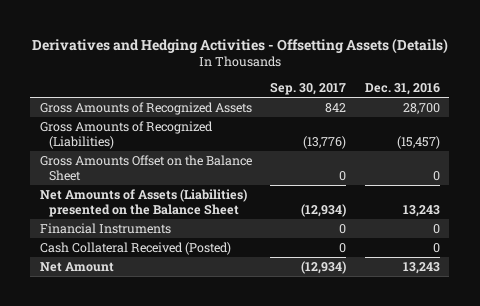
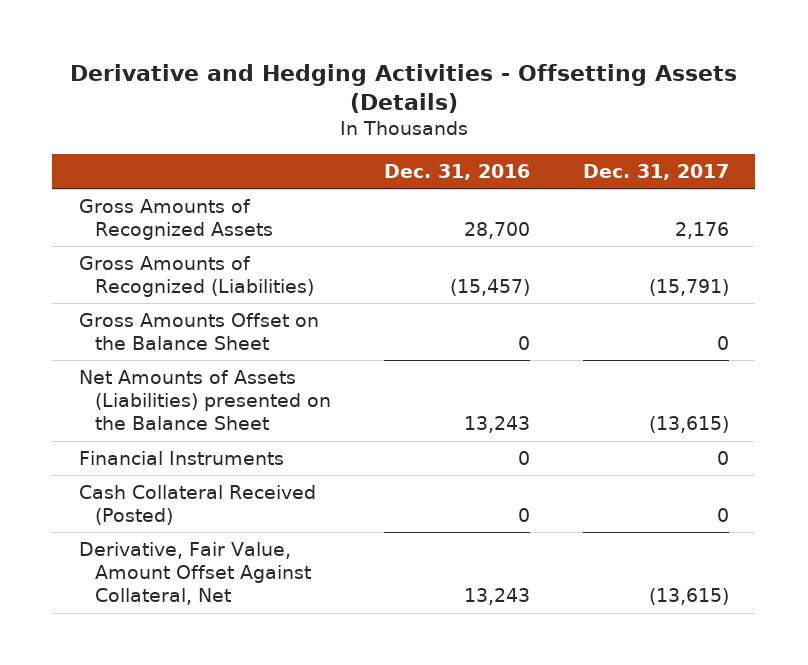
[31,37,448,54] Derivatives and Hedging Activities - Offsetting Assets (Details) -> [69,64,737,114] Derivative and Hedging Activities - Offsetting Assets (Details)
[270,82,347,96] Sep. 30, 2017 -> none
none -> [582,163,729,180] Dec. 31, 2017
[39,261,114,272] Net Amount -> [78,541,312,606] Derivative, Fair Value, Amount Offset Against Collateral, Net

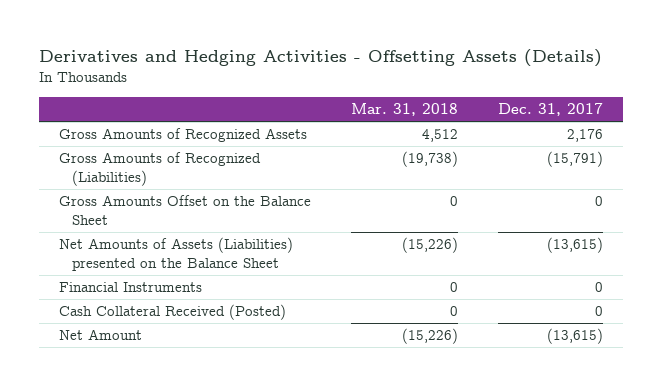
[69,64,737,114] Derivative and Hedging Activities - Offsetting Assets (Details) -> [39,49,603,68] Derivatives and Hedging Activities - Offsetting Assets (Details)
[383,163,530,180] Dec. 31, 2016 -> none
none -> [351,102,459,116] Mar. 31, 2018
[78,541,312,606] Derivative, Fair Value, Amount Offset Against Collateral, Net -> [59,329,143,341] Net Amount

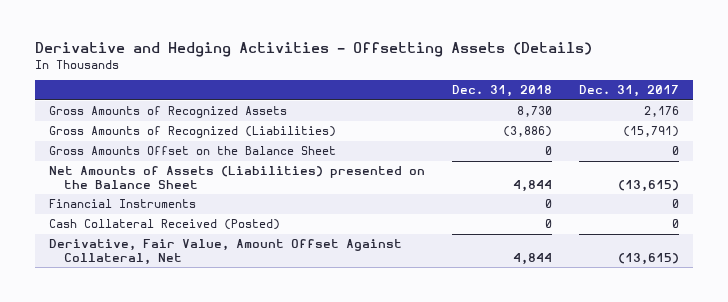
[39,49,603,68] Derivatives and Hedging Activities - Offsetting Assets (Details) -> [35,41,593,57] Derivative and Hedging Activities - Offsetting Assets (Details)
[351,102,459,116] Mar. 31, 2018 -> none
none -> [451,85,552,98] Dec. 31, 2018
[59,329,143,341] Net Amount -> [48,239,402,265] Derivative, Fair Value, Amount Offset Against Collateral, Net

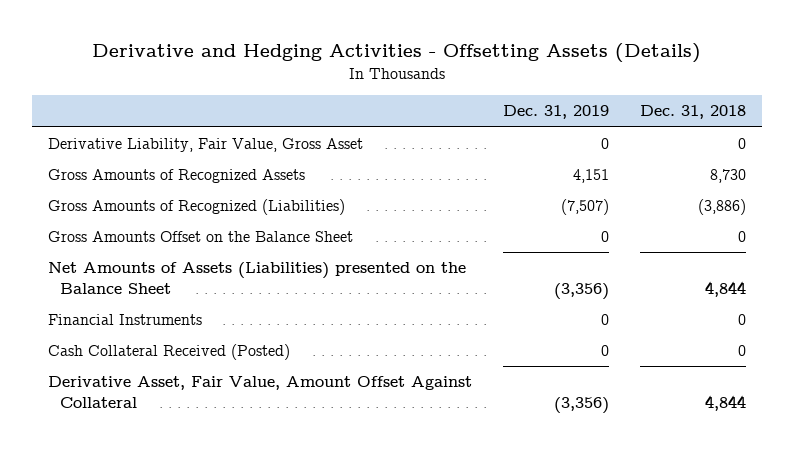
[578,85,679,98] Dec. 31, 2017 -> none
none -> [502,105,609,120] Dec. 31, 2019
none -> [47,138,363,153] Derivative Liability, Fair Value, Gross Asset
[48,239,402,265] Derivative, Fair Value, Amount Offset Against Collateral, Net -> [47,376,472,408] Derivative Asset, Fair Value, Amount Offset Against Collateral

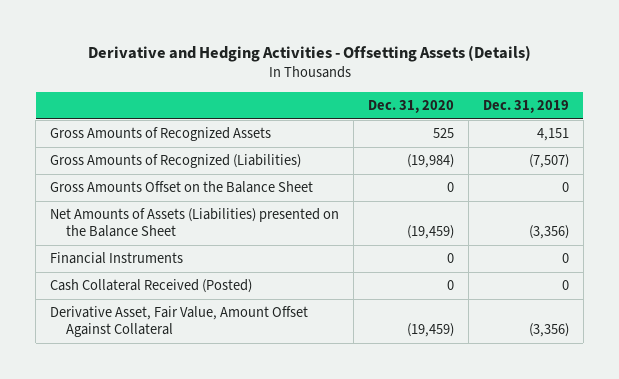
[640,105,747,120] Dec. 31, 2018 -> none
none -> [368,100,455,114] Dec. 31, 2020
[47,138,363,153] Derivative Liability, Fair Value, Gross Asset -> none

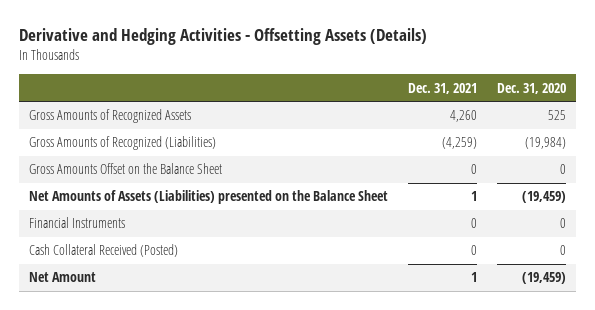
[483,100,570,114] Dec. 31, 2019 -> none
none -> [408,82,478,94] Dec. 31, 2021
[50,306,309,338] Derivative Asset, Fair Value, Amount Offset Against Collateral -> [29,272,97,283] Net Amount

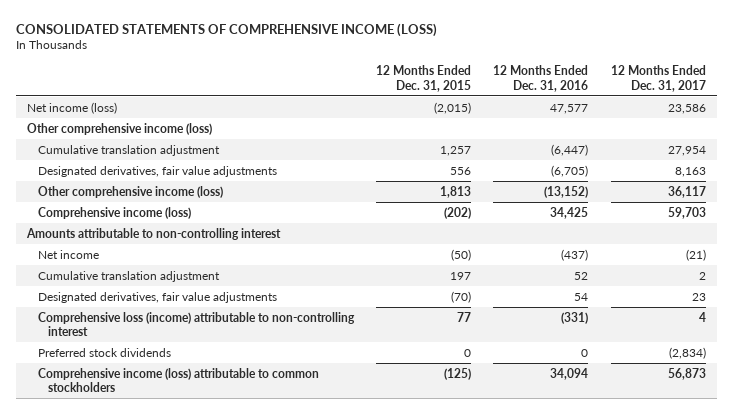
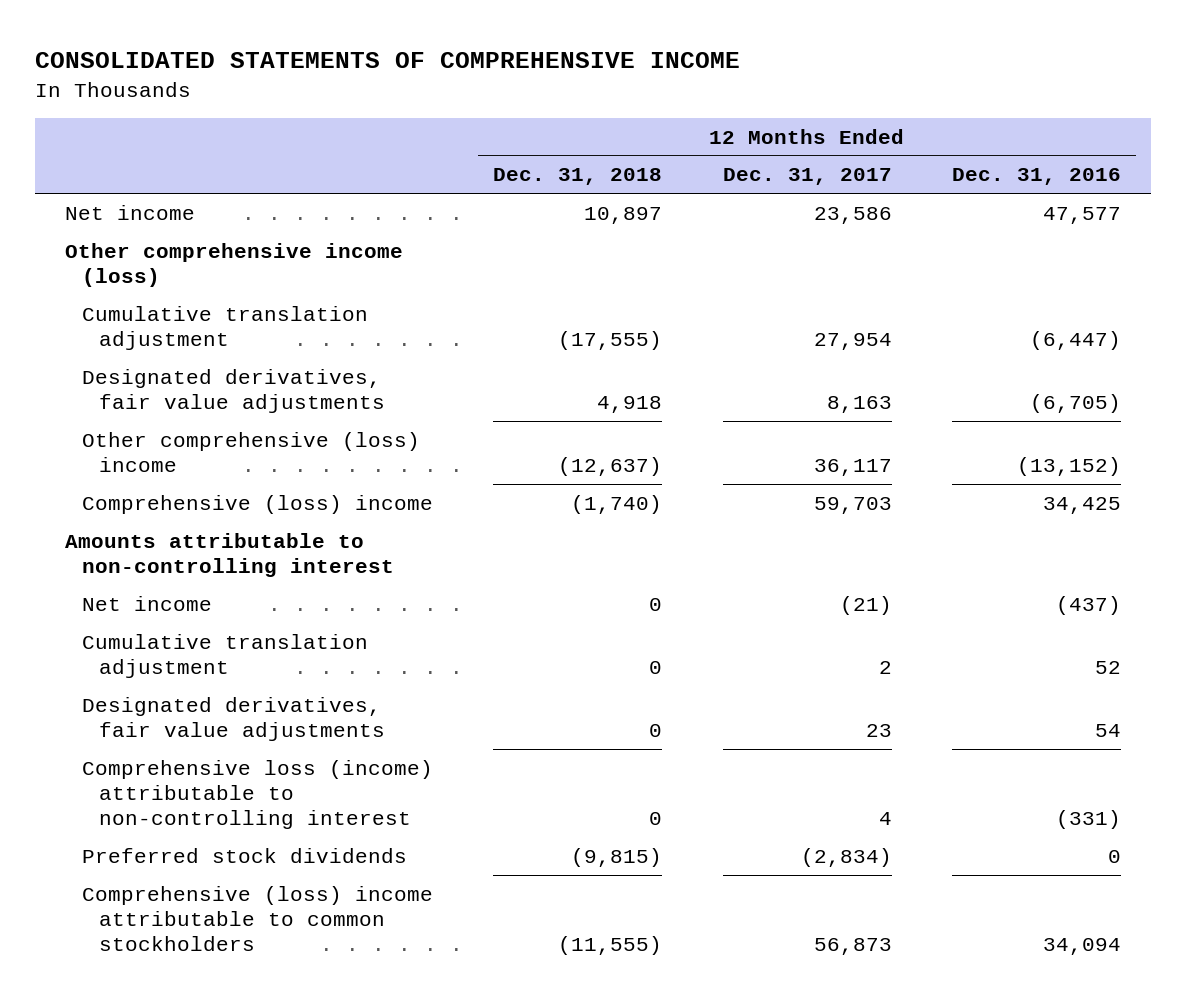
[16,22,438,37] CONSOLIDATED STATEMENTS OF COMPREHENSIVE INCOME (LOSS) -> [35,52,741,69] CONSOLIDATED STATEMENTS OF COMPREHENSIVE INCOME
[376,65,472,92] 12 Months Ended Dec. 31, 2015 -> none
none -> [493,168,663,186] Dec. 31, 2018
[27,101,118,114] Net income (loss) -> [65,204,196,220] Net income
[37,185,223,198] Other comprehensive income (loss) -> [82,431,421,473] Other comprehensive (loss) income
[37,206,191,219] Comprehensive income (loss) -> [82,494,434,514] Comprehensive (loss) income
[37,367,319,392] Comprehensive income (loss) attributable to common stockholders -> [82,885,434,952] Comprehensive (loss) income attributable to common stockholders

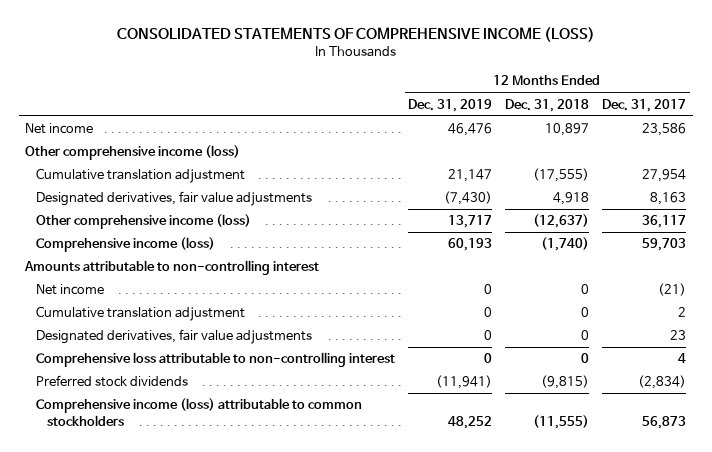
[35,52,741,69] CONSOLIDATED STATEMENTS OF COMPREHENSIVE INCOME -> [116,26,595,42] CONSOLIDATED STATEMENTS OF COMPREHENSIVE INCOME (LOSS)
[951,168,1121,186] Dec. 31, 2016 -> none
none -> [408,98,493,112] Dec. 31, 2019
[82,431,421,473] Other comprehensive (loss) income -> [36,214,252,230] Other comprehensive income (loss)
[82,494,434,514] Comprehensive (loss) income -> [36,237,216,253] Comprehensive income (loss)
[82,759,434,830] Comprehensive loss (income) attributable to non-controlling interest -> [36,352,396,368] Comprehensive loss attributable to non-controlling interest
[82,885,434,952] Comprehensive (loss) income attributable to common stockholders -> [36,398,363,426] Comprehensive income (loss) attributable to common stockholders

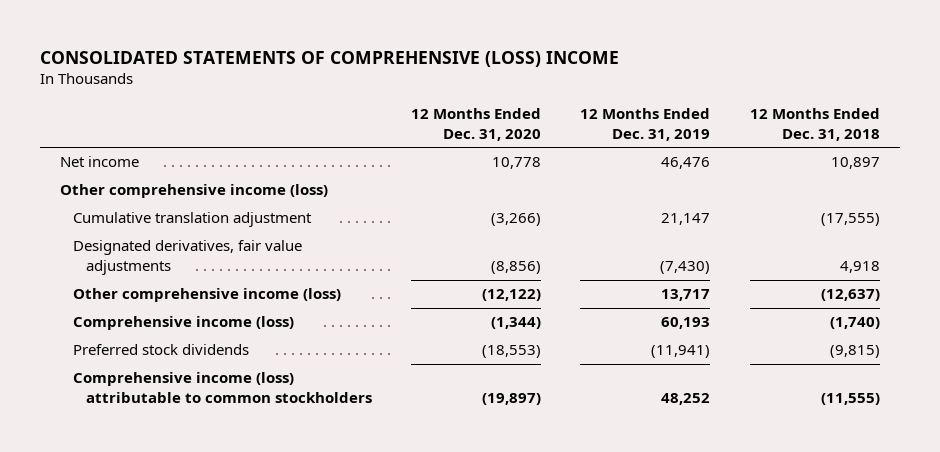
[116,26,595,42] CONSOLIDATED STATEMENTS OF COMPREHENSIVE INCOME (LOSS) -> [40,51,620,68] CONSOLIDATED STATEMENTS OF COMPREHENSIVE (LOSS) INCOME
[602,98,687,112] Dec. 31, 2017 -> none
none -> [411,108,542,141] 12 Months Ended Dec. 31, 2020
[24,260,320,276] Amounts attributable to non-controlling interest -> none
[36,284,105,296] Net income -> none
[36,306,246,322] Cumulative translation adjustment -> none
[36,329,313,345] Designated derivatives, fair value adjustments -> none
[36,352,396,368] Comprehensive loss attributable to non-controlling interest -> none

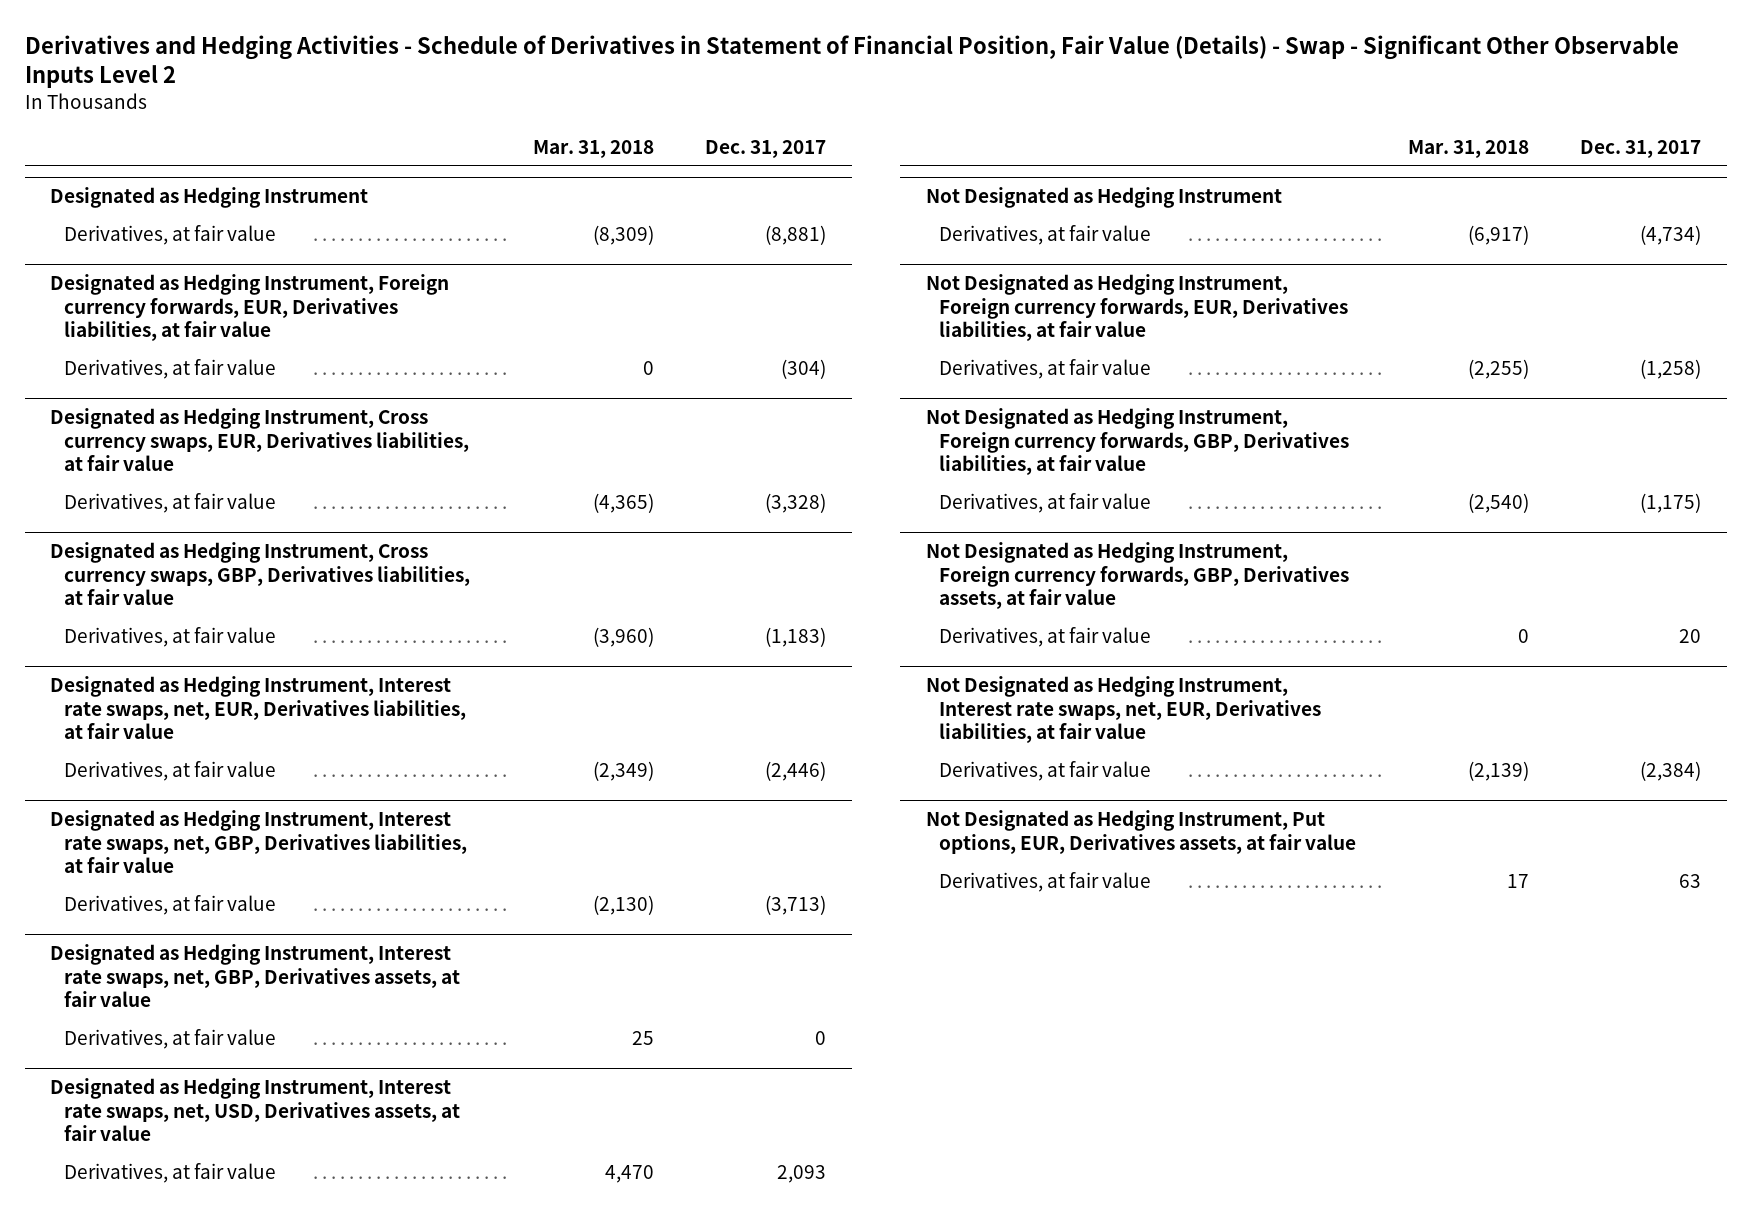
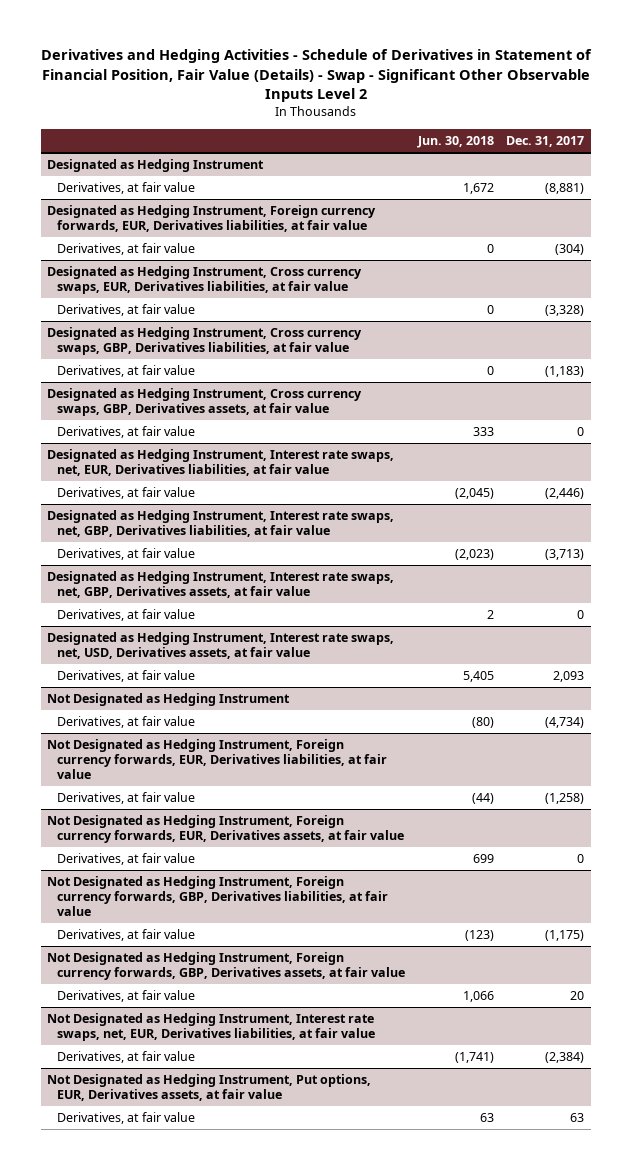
[532,139,654,158] Mar. 31, 2018 -> none
none -> [416,135,494,148] Jun. 30, 2018
none -> [46,388,362,417] Designated as Hedging Instrument, Cross currency swaps, GBP, Derivatives assets, at fair value
none -> [57,426,196,439] Derivatives, at fair value
none -> [46,815,405,844] Not Designated as Hedging Instrument, Foreign currency forwards, EUR, Derivatives assets, at fair value
none -> [57,853,196,866] Derivatives, at fair value

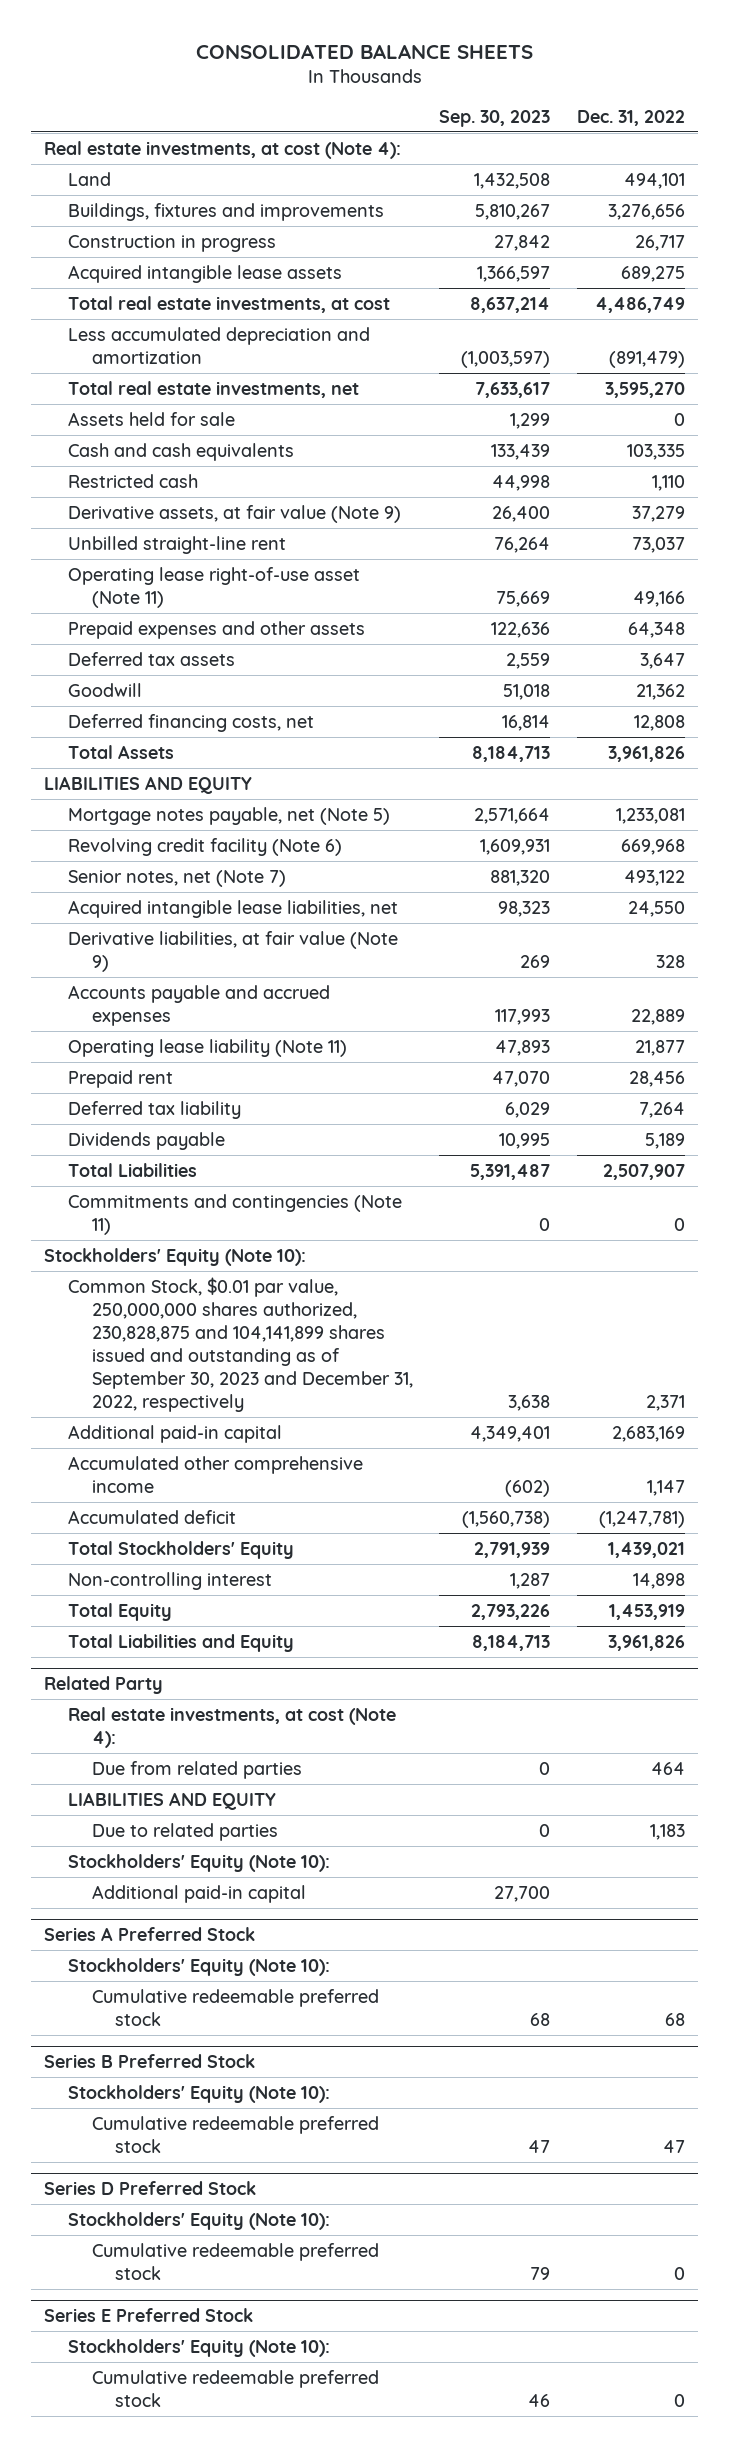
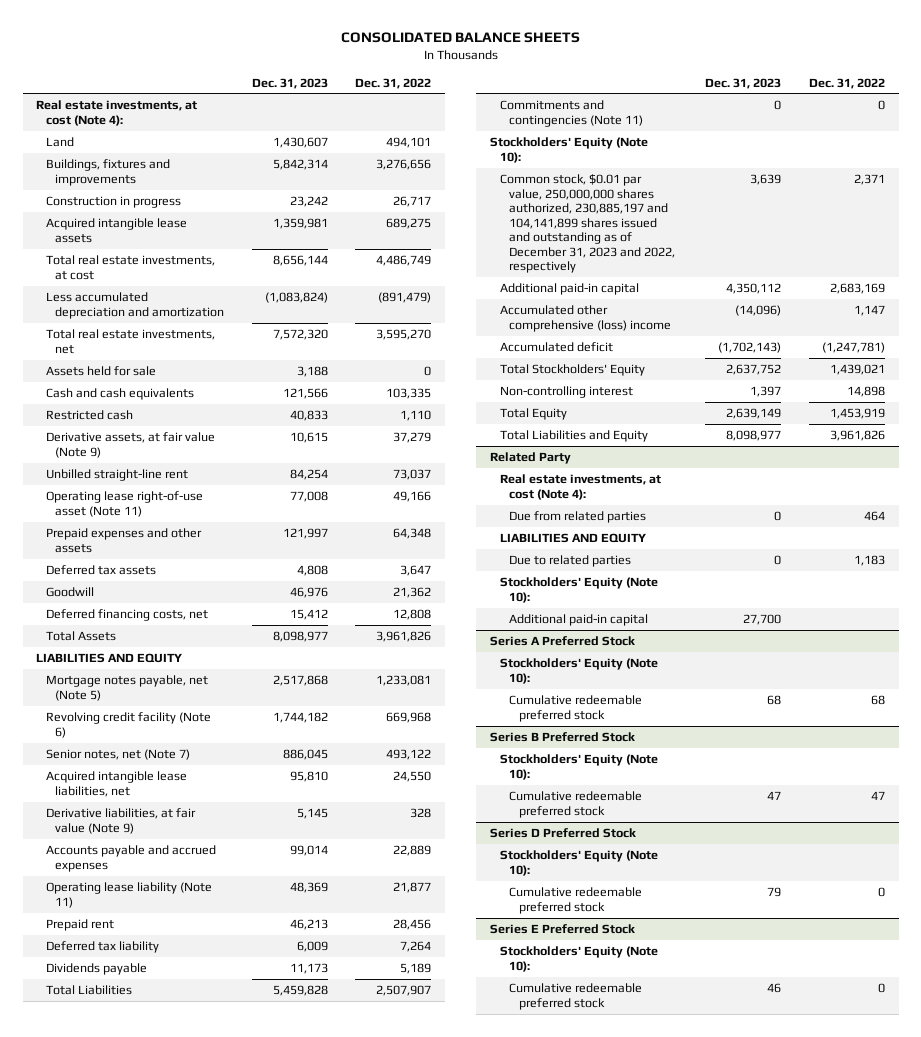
[439,109,551,127] Sep. 30, 2023 -> none
none -> [251,77,328,89] Dec. 31, 2023
[67,1276,413,1412] Common Stock, $0.01 par value, 250,000,000 shares authorized, 230,828,875 and 104,141,899 shares issued and outstanding as of September 30, 2023 and December 31, 2022, respectively -> [499,174,676,274] Common stock, $0.01 par value, 250,000,000 shares authorized, 230,885,197 and 104,141,899 shares issued and outstanding as of December 31, 2023 and 2022, respectively
[67,1455,363,1493] Accumulated other comprehensive income -> [499,305,672,332] Accumulated other comprehensive (loss) income

